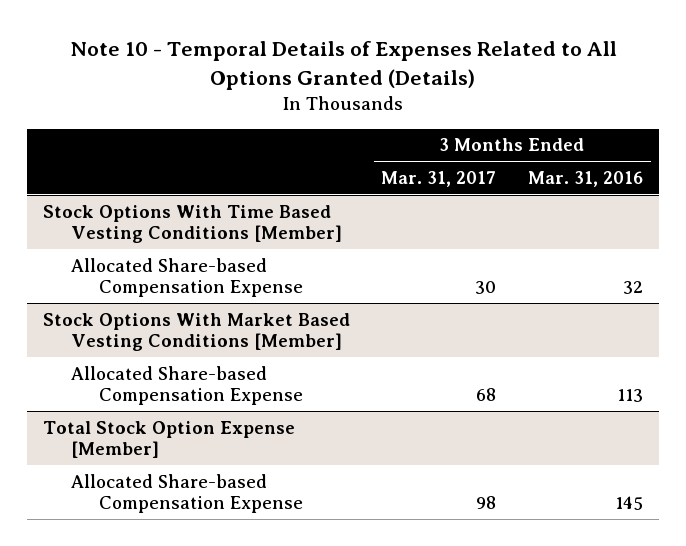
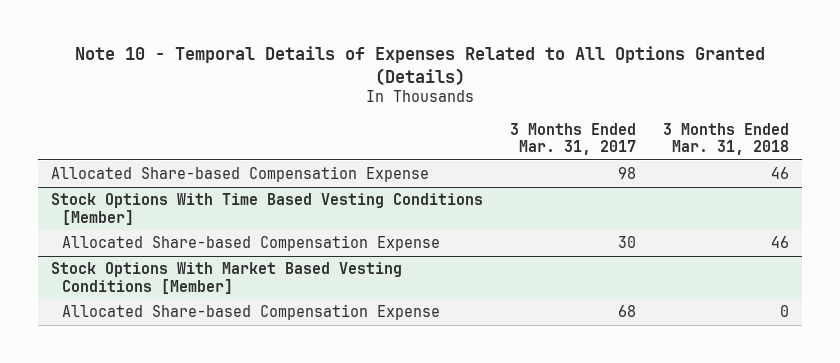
[527,170,643,187] Mar. 31, 2016 -> none
none -> [662,122,789,156] 3 Months Ended Mar. 31, 2018
none -> [51,166,430,183] Allocated Share-based Compensation Expense
[42,420,295,459] Total Stock Option Expense [Member] -> none
[71,473,304,514] Allocated Share-based Compensation Expense -> none

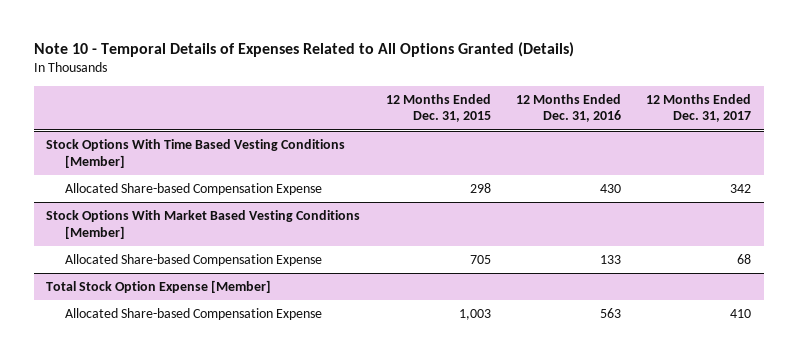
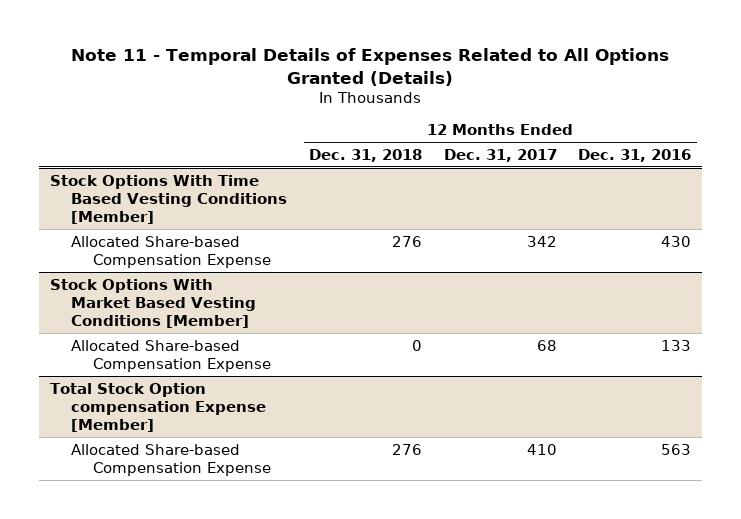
[33,42,574,58] Note 10 - Temporal Details of Expenses Related to All Options Granted (Details) -> [71,48,670,86] Note 11 - Temporal Details of Expenses Related to All Options Granted (Details)
[385,93,491,123] 12 Months Ended Dec. 31, 2015 -> none
none -> [308,148,422,162] Dec. 31, 2018
[46,279,272,293] Total Stock Option Expense [Member] -> [49,382,267,433] Total Stock Option compensation Expense [Member]

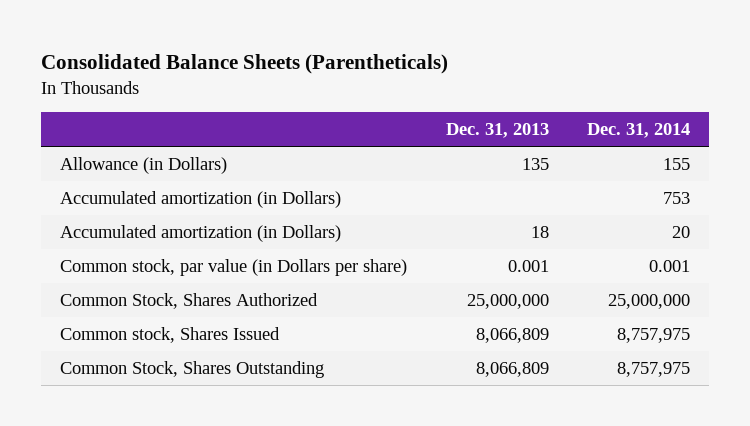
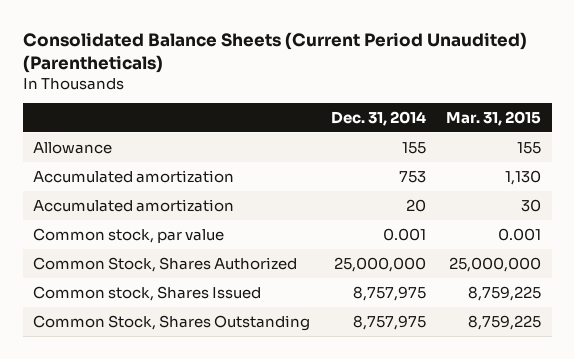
[41,54,449,75] Consolidated Balance Sheets (Parentheticals) -> [22,31,527,73] Consolidated Balance Sheets (Current Period Unaudited) (Parentheticals)
[445,123,549,139] Dec. 31, 2013 -> none
none -> [446,111,542,127] Mar. 31, 2015
[60,156,228,174] Allowance (in Dollars) -> [32,141,112,154] Allowance
[60,190,342,208] Accumulated amortization (in Dollars) -> [32,169,234,183] Accumulated amortization
[60,224,342,242] Accumulated amortization (in Dollars) -> [32,198,234,212] Accumulated amortization
[60,258,408,276] Common stock, par value (in Dollars per share) -> [32,227,224,243] Common stock, par value

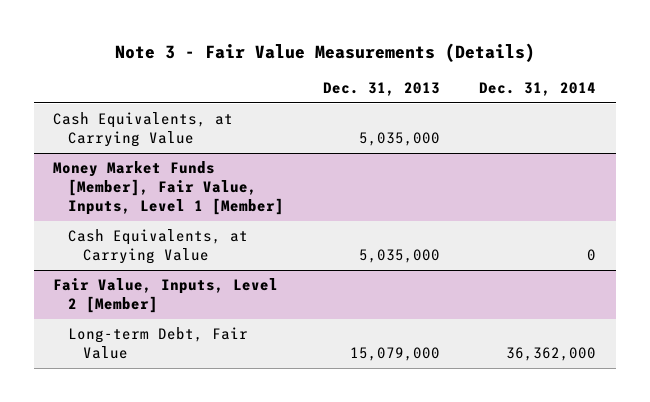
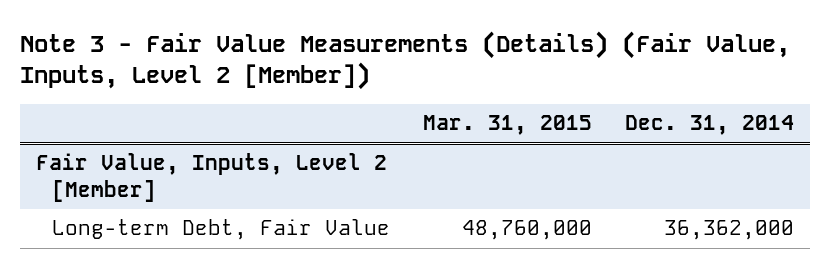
[114,42,535,62] Note 3 - Fair Value Measurements (Details) -> [20,30,791,91] Note 3 - Fair Value Measurements (Details) (Fair Value, Inputs, Level 2 [Member])
[323,82,441,97] Dec. 31, 2013 -> none
none -> [422,115,592,136] Mar. 31, 2015
[53,112,234,148] Cash Equivalents, at Carrying Value -> none
[53,161,285,216] Money Market Funds [Member], Fair Value, Inputs, Level 1 [Member] -> none
[68,229,249,265] Cash Equivalents, at Carrying Value -> none

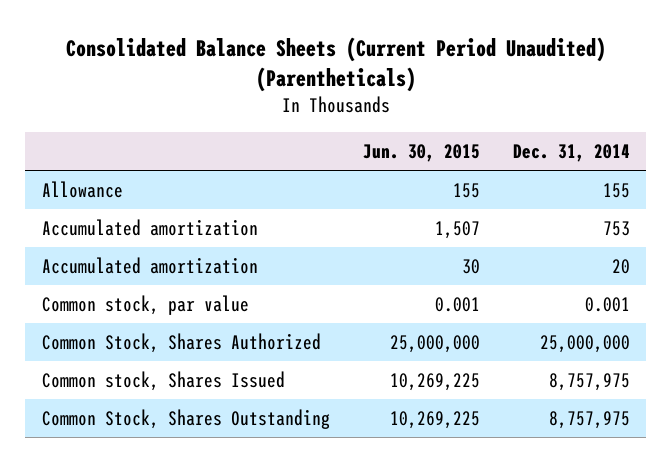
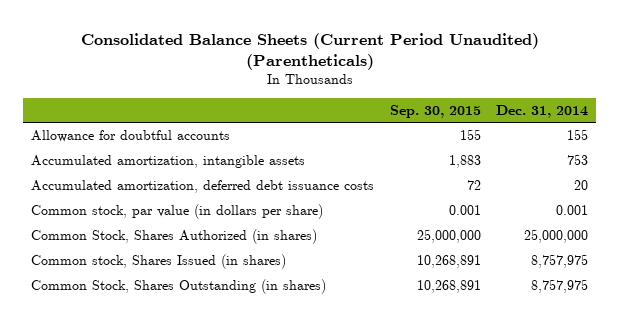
[362,144,480,163] Jun. 30, 2015 -> none
none -> [389,104,481,118] Sep. 30, 2015
[41,181,123,199] Allowance -> [31,129,231,142] Allowance for doubtful accounts
[41,219,258,237] Accumulated amortization -> [31,154,306,168] Accumulated amortization, intangible assets
[41,257,258,275] Accumulated amortization -> [31,179,375,193] Accumulated amortization, deferred debt issuance costs
[41,295,249,316] Common stock, par value -> [31,203,324,219] Common stock, par value (in dollars per share)
[41,333,321,354] Common Stock, Shares Authorized -> [31,228,318,244] Common Stock, Shares Authorized (in shares)
[41,371,285,392] Common stock, Shares Issued -> [31,253,287,269] Common stock, Shares Issued (in shares)
[41,409,330,430] Common Stock, Shares Outstanding -> [31,278,327,294] Common Stock, Shares Outstanding (in shares)

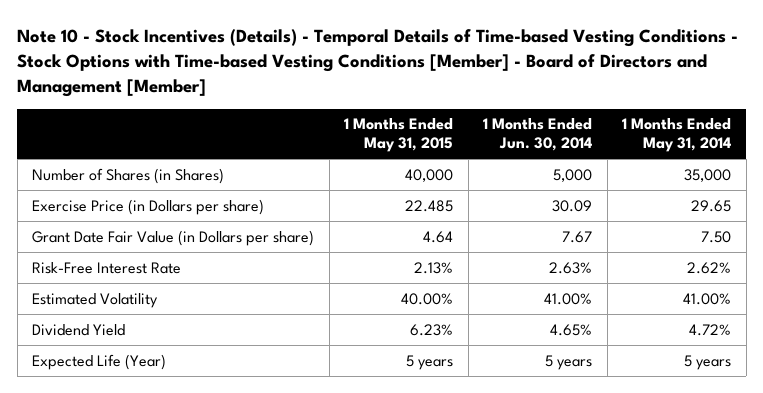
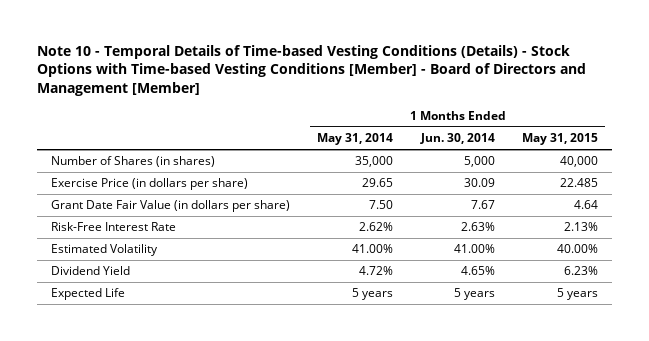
[17,29,739,98] Note 10 - Stock Incentives (Details) - Temporal Details of Time-based Vesting Conditions - Stock Options with Time-based Vesting Conditions [Member] - Board of Directors and Management [Member] -> [37,44,587,96] Note 10 - Temporal Details of Time-based Vesting Conditions (Details) - Stock Options with Time-based Vesting Conditions [Member] - Board of Directors and Management [Member]
[32,167,225,184] Number of Shares (in Shares) -> [50,156,215,168] Number of Shares (in shares)
[32,198,265,215] Exercise Price (in Dollars per share) -> [50,178,248,191] Exercise Price (in dollars per share)
[32,229,315,246] Grant Date Fair Value (in Dollars per share) -> [50,200,290,213] Grant Date Fair Value (in dollars per share)
[32,353,167,370] Expected Life (Year) -> [50,288,125,301] Expected Life

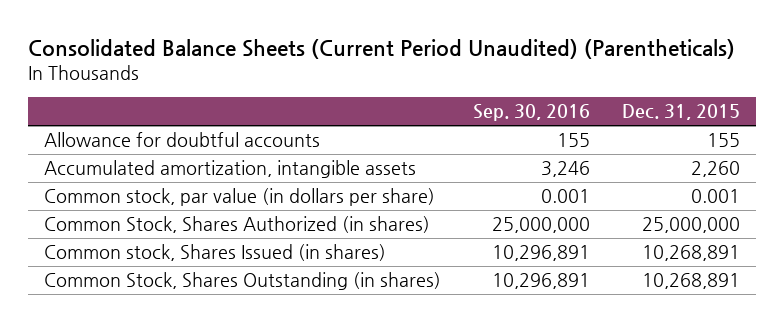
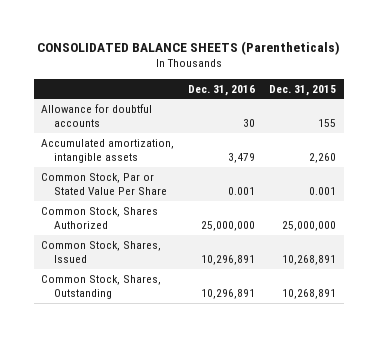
[27,39,735,60] Consolidated Balance Sheets (Current Period Unaudited) (Parentheticals) -> [36,40,340,55] CONSOLIDATED BALANCE SHEETS (Parentheticals)
[472,104,590,122] Sep. 30, 2016 -> none
none -> [188,84,256,96] Dec. 31, 2016
[43,188,435,207] Common stock, par value (in dollars per share) -> [40,172,168,196] Common Stock, Par or Stated Value Per Share
[43,216,430,234] Common Stock, Shares Authorized (in shares) -> [40,206,158,230] Common Stock, Shares Authorized
[43,244,386,262] Common stock, Shares Issued (in shares) -> [40,240,161,264] Common Stock, Shares, Issued
[43,272,441,291] Common Stock, Shares Outstanding (in shares) -> [40,274,161,300] Common Stock, Shares, Outstanding

